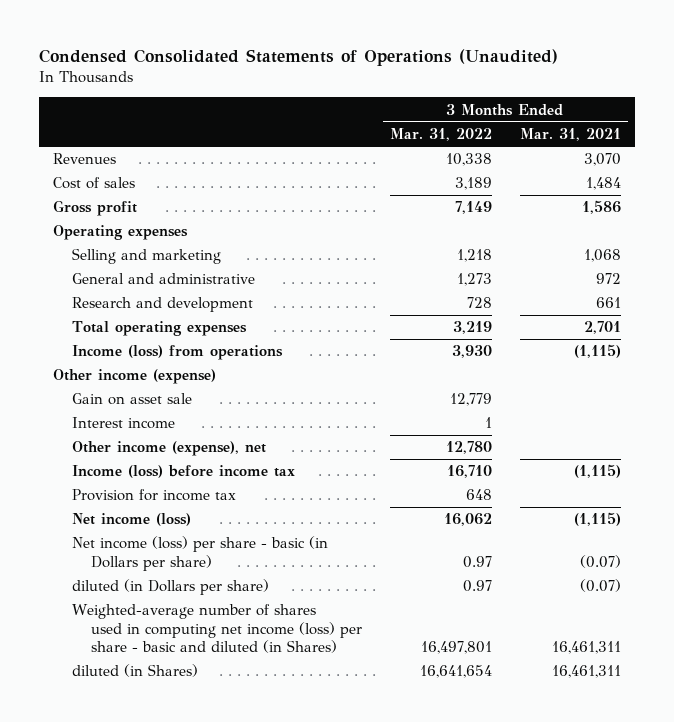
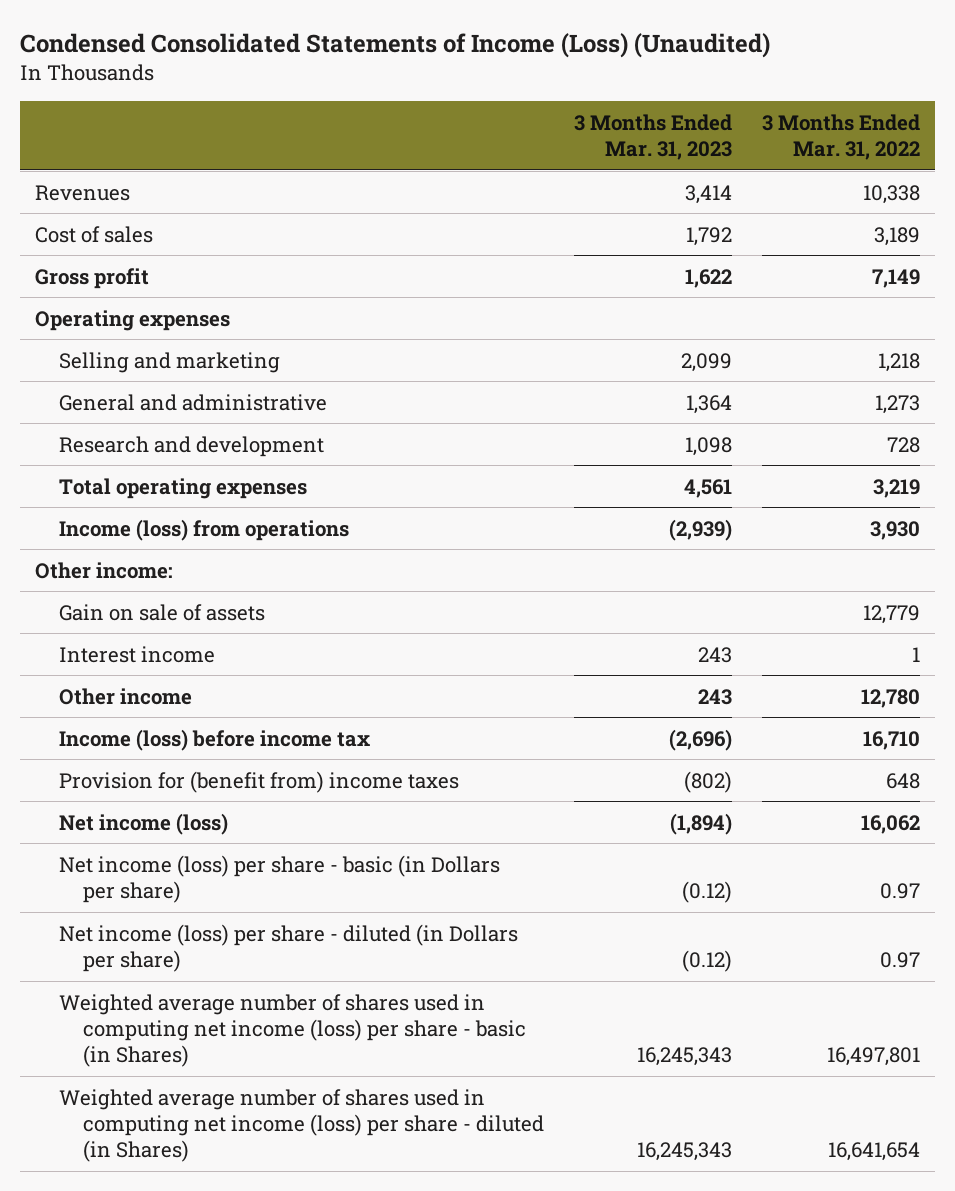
[38,49,558,67] Condensed Consolidated Statements of Operations (Unaudited) -> [20,33,771,59] Condensed Consolidated Statements of Income (Loss) (Unaudited)
[519,128,621,142] Mar. 31, 2021 -> none
none -> [573,113,732,161] 3 Months Ended Mar. 31, 2023
[52,369,216,385] Other income (expense) -> [35,561,174,579] Other income:
[71,393,192,406] Gain on asset sale -> [58,603,265,621] Gain on sale of assets
[71,441,266,457] Other income (expense), net -> [58,687,192,705] Other income
[71,489,236,502] Provision for income tax -> [58,770,459,793] Provision for (benefit from) income taxes
[71,579,269,596] diluted (in Dollars per share) -> [58,923,518,972] Net income (loss) per share - diluted (in Dollars per share)
[71,604,362,653] Weighted-average number of shares used in computing net income (loss) per share - basic and diluted (in Shares) -> [58,993,526,1068] Weighted average number of shares used in computing net income (loss) per share - basic (in Shares)
[71,664,198,678] diluted (in Shares) -> [58,1088,544,1163] Weighted average number of shares used in computing net income (loss) per share - diluted (in Shares)

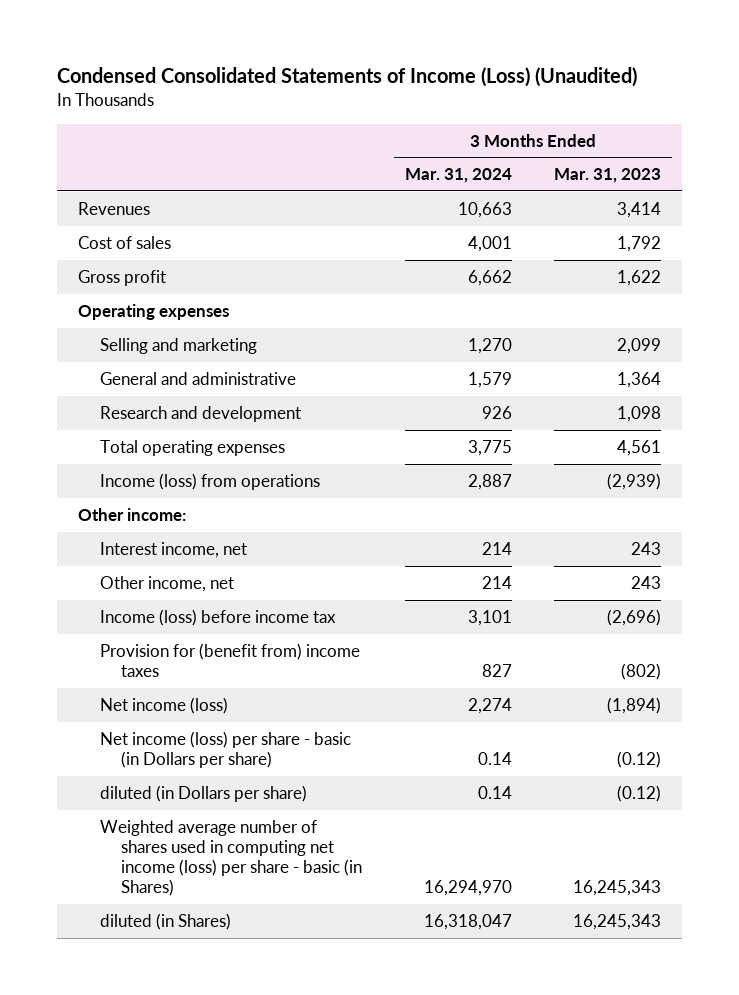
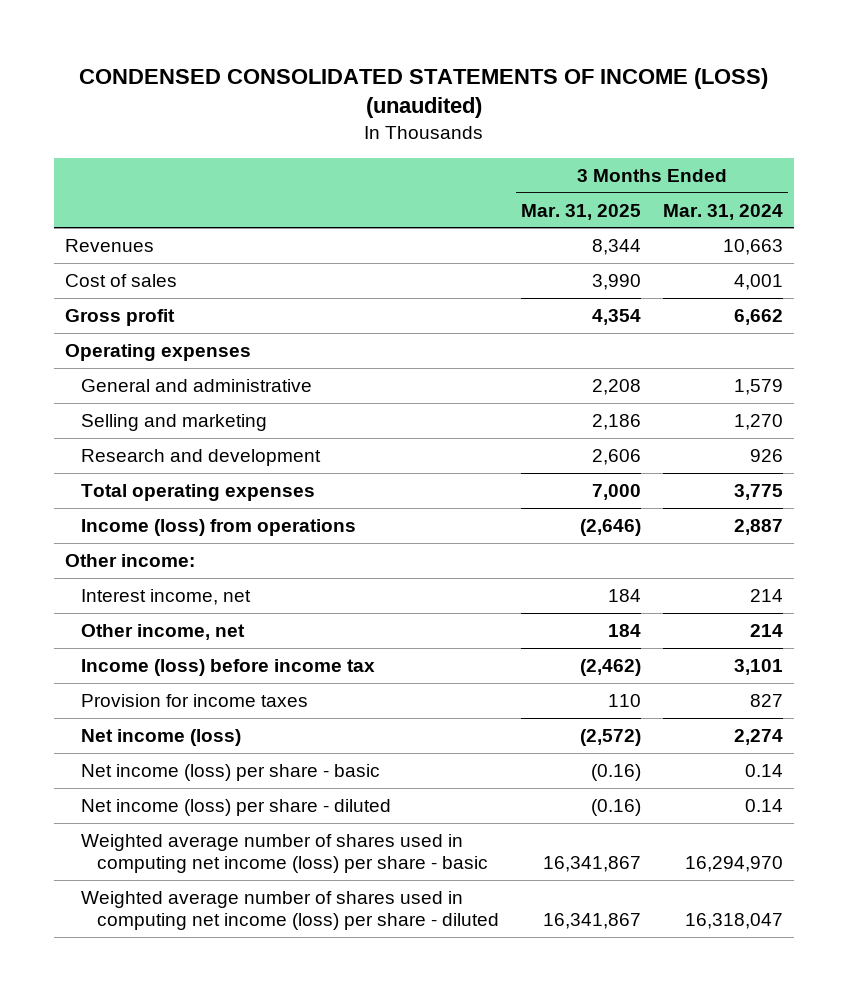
[56,67,637,88] Condensed Consolidated Statements of Income (Loss) (Unaudited) -> [79,67,769,119] CONDENSED CONSOLIDATED STATEMENTS OF INCOME (LOSS) (unaudited)
[554,168,662,184] Mar. 31, 2023 -> none
none -> [521,203,642,220] Mar. 31, 2025
[99,337,257,354] Selling and marketing -> [81,413,268,431] Selling and marketing
[99,642,360,678] Provision for (benefit from) income taxes -> [81,693,309,707] Provision for income taxes
[99,730,351,769] Net income (loss) per share - basic (in Dollars per share) -> [81,763,381,781] Net income (loss) per share - basic
[99,784,307,802] diluted (in Dollars per share) -> [81,798,392,816] Net income (loss) per share - diluted
[99,819,363,897] Weighted average number of shares used in computing net income (loss) per share - basic (in Shares) -> [81,833,489,874] Weighted average number of shares used in computing net income (loss) per share - basic
[99,912,231,930] diluted (in Shares) -> [81,890,500,931] Weighted average number of shares used in computing net income (loss) per share - diluted

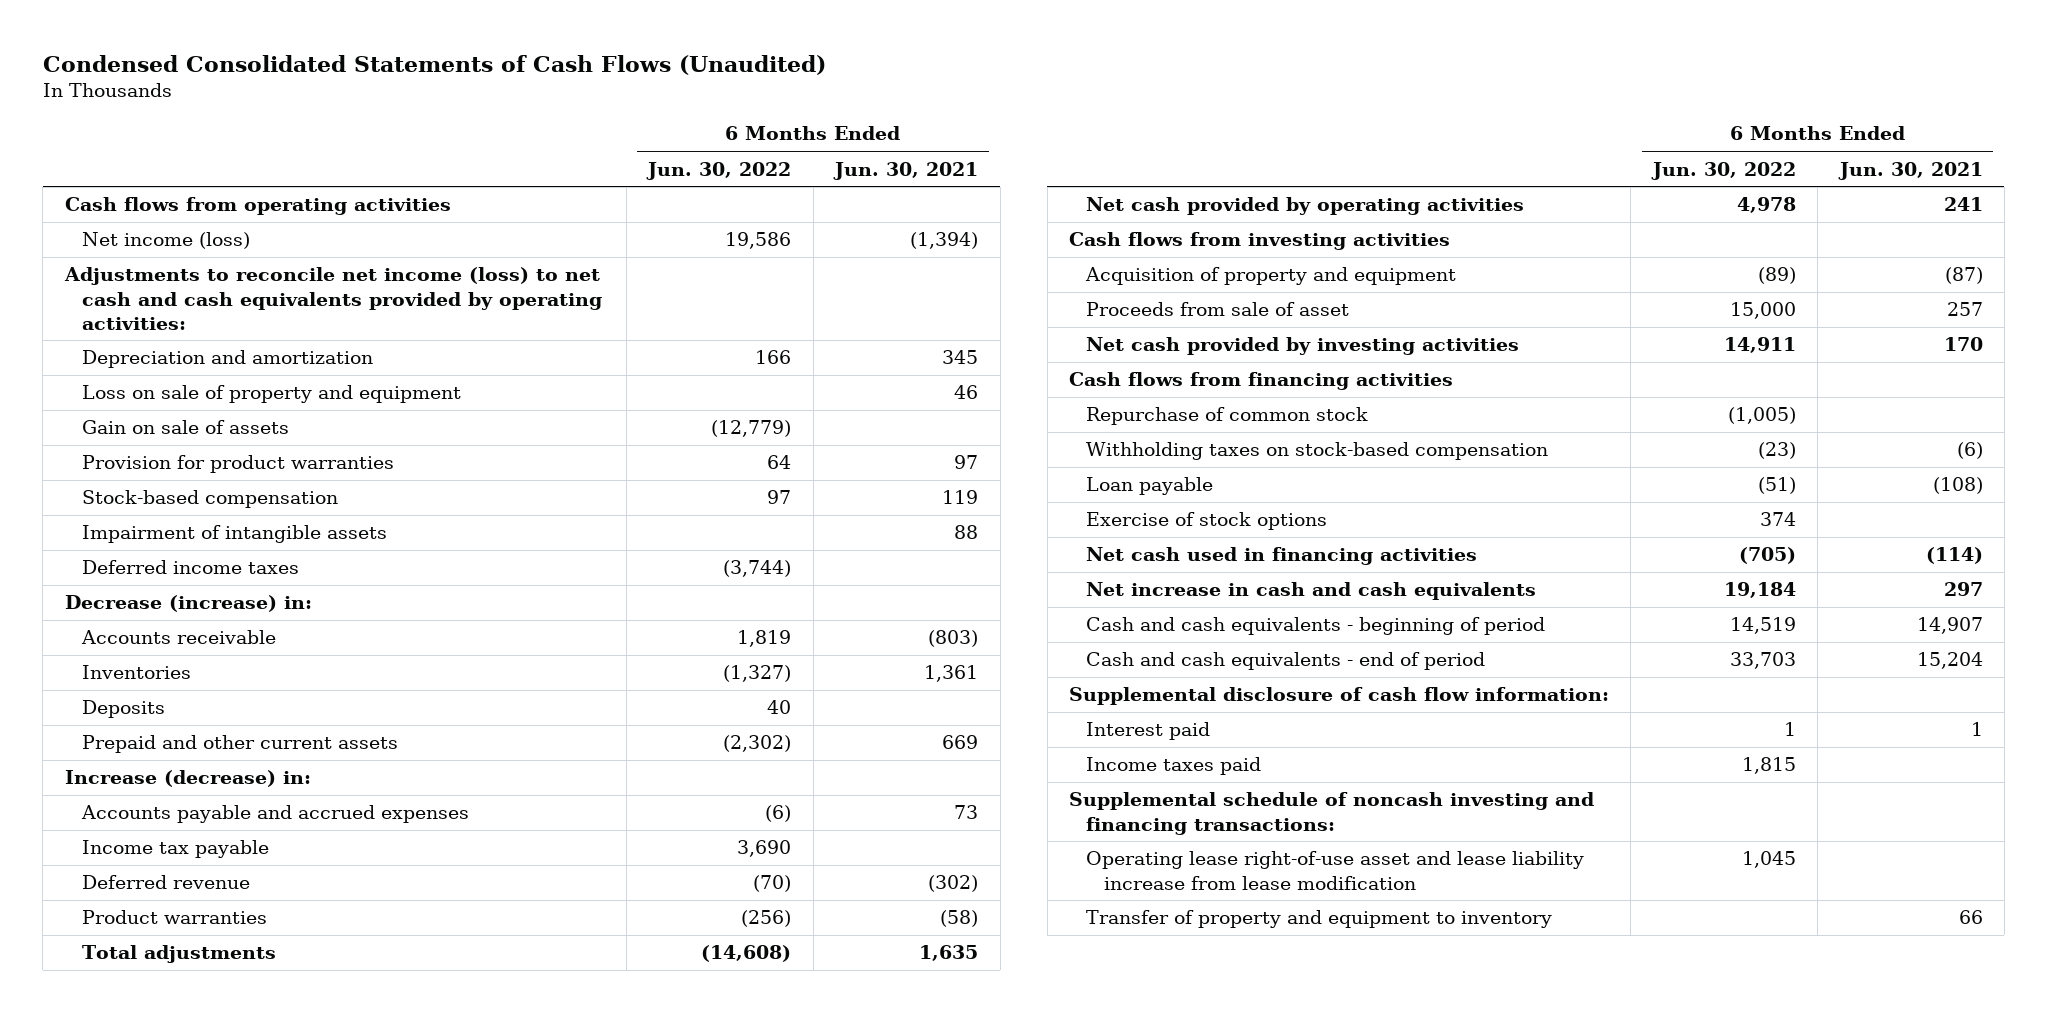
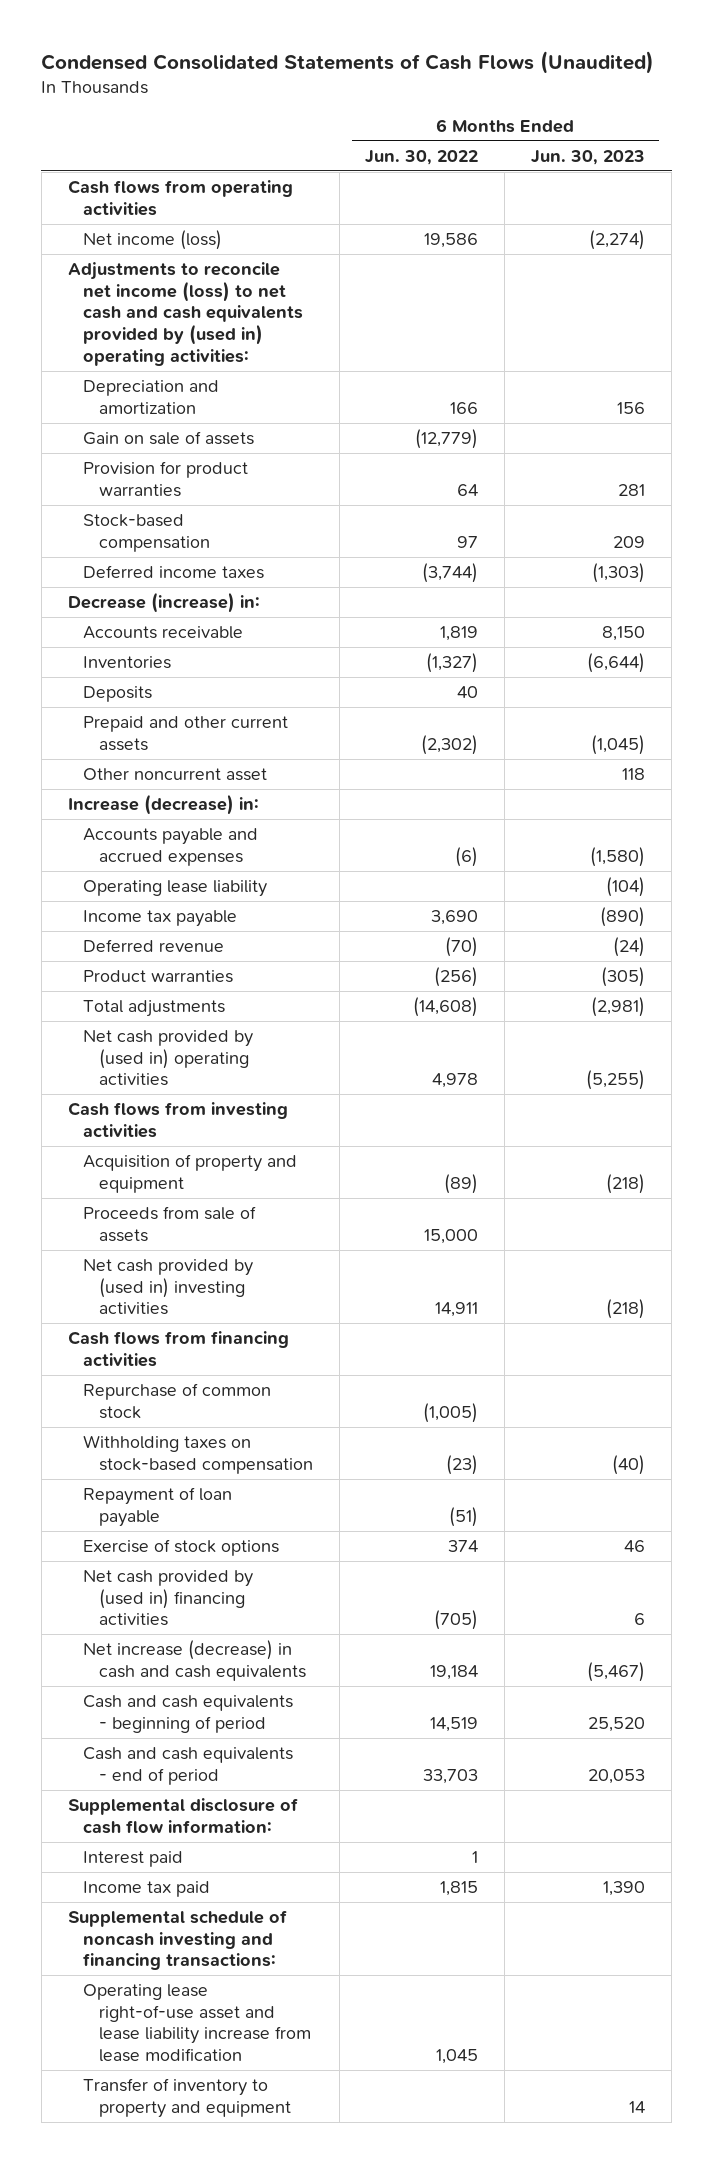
[833,161,979,180] Jun. 30, 2021 -> none
none -> [531,149,646,165] Jun. 30, 2023
[63,267,603,330] Adjustments to reconcile net income (loss) to net cash and cash equivalents provided by operating activities: -> [67,261,304,366] Adjustments to reconcile net income (loss) to net cash and cash equivalents provided by (used in) operating activities:
[82,385,462,404] Loss on sale of property and equipment -> none
[82,525,388,544] Impairment of intangible assets -> none
none -> [83,767,268,781] Other noncurrent asset
none -> [83,879,268,897] Operating lease liability
[1086,197,1525,216] Net cash provided by operating activities -> [83,1029,254,1087] Net cash provided by (used in) operating activities
[1086,302,1350,317] Proceeds from sale of asset -> [83,1205,257,1242] Proceeds from sale of assets
[1086,337,1520,356] Net cash provided by investing activities -> [83,1258,254,1316] Net cash provided by (used in) investing activities
[1086,477,1214,496] Loan payable -> [83,1486,233,1527] Repayment of loan payable
[1086,547,1478,566] Net cash used in financing activities -> [83,1569,254,1627] Net cash provided by (used in) financing activities
[1086,582,1537,601] Net increase in cash and cash equivalents -> [83,1639,306,1681] Net increase (decrease) in cash and cash equivalents
[1086,757,1262,776] Income taxes paid -> [83,1880,211,1897] Income tax paid
[1086,910,1553,929] Transfer of property and equipment to inventory -> [83,2077,291,2118] Transfer of inventory to property and equipment

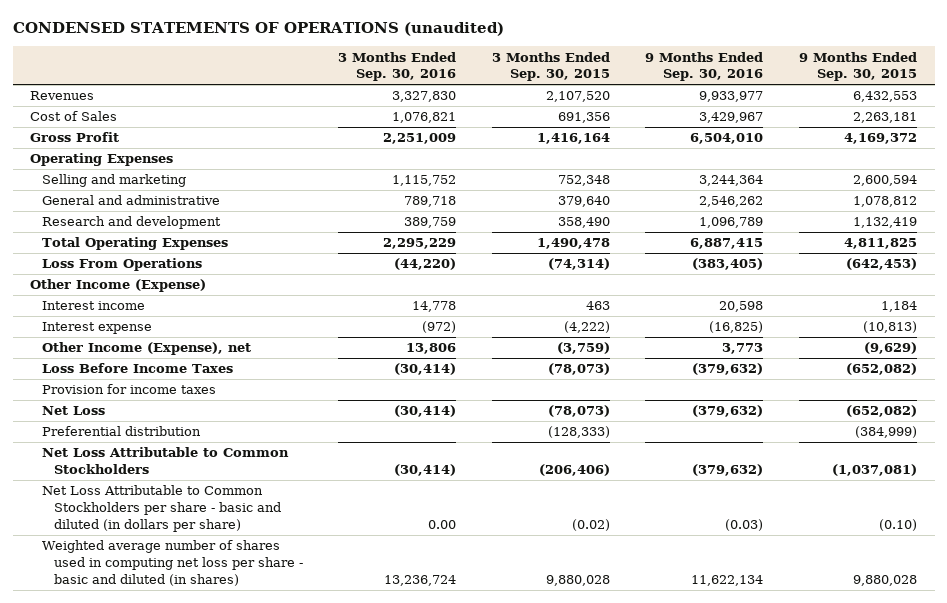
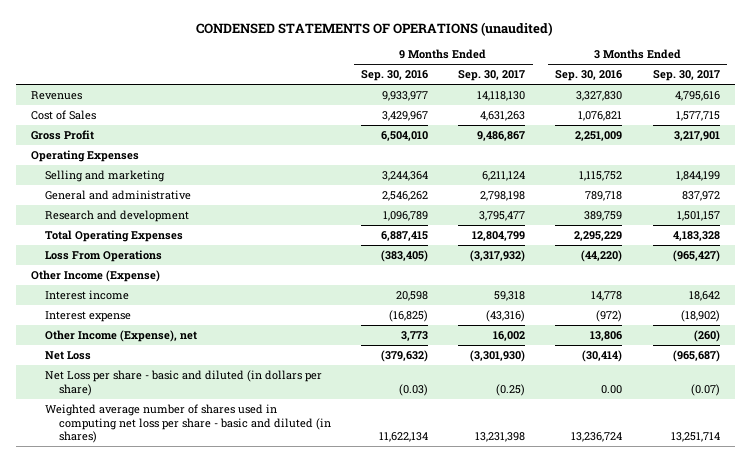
[491,51,610,82] 3 Months Ended Sep. 30, 2015 -> none
[798,51,917,82] 9 Months Ended Sep. 30, 2015 -> none
none -> [458,70,526,82] Sep. 30, 2017
none -> [652,70,720,82] Sep. 30, 2017
[42,363,234,374] Loss Before Income Taxes -> none
[42,384,217,395] Provision for income taxes -> none
[42,426,202,437] Preferential distribution -> none
[42,447,290,475] Net Loss Attributable to Common Stockholders -> none
[42,485,281,533] Net Loss Attributable to Common Stockholders per share - basic and diluted (in dollars per share) -> [44,370,322,396] Net Loss per share - basic and diluted (in dollars per share)

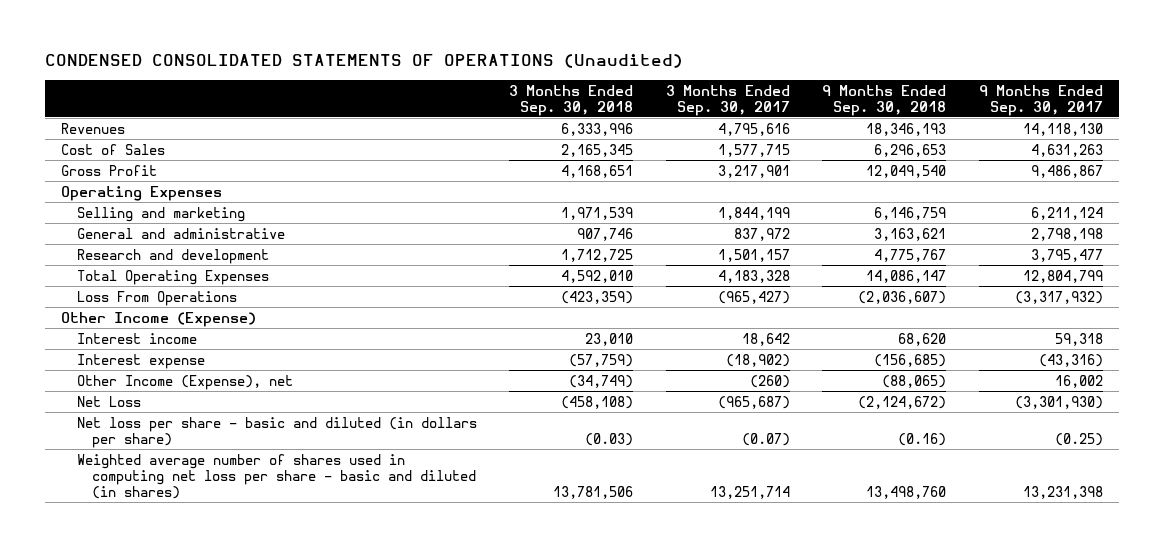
[196,21,554,36] CONDENSED STATEMENTS OF OPERATIONS (unaudited) -> [44,54,683,69] CONDENSED CONSOLIDATED STATEMENTS OF OPERATIONS (Unaudited)
[361,70,429,82] Sep. 30, 2016 -> none
[555,70,623,82] Sep. 30, 2016 -> none
none -> [509,84,634,116] 3 Months Ended Sep. 30, 2018
none -> [822,84,947,116] 9 Months Ended Sep. 30, 2018
[44,370,322,396] Net Loss per share - basic and diluted (in dollars per share) -> [76,416,477,448] Net loss per share - basic and diluted (in dollars per share)

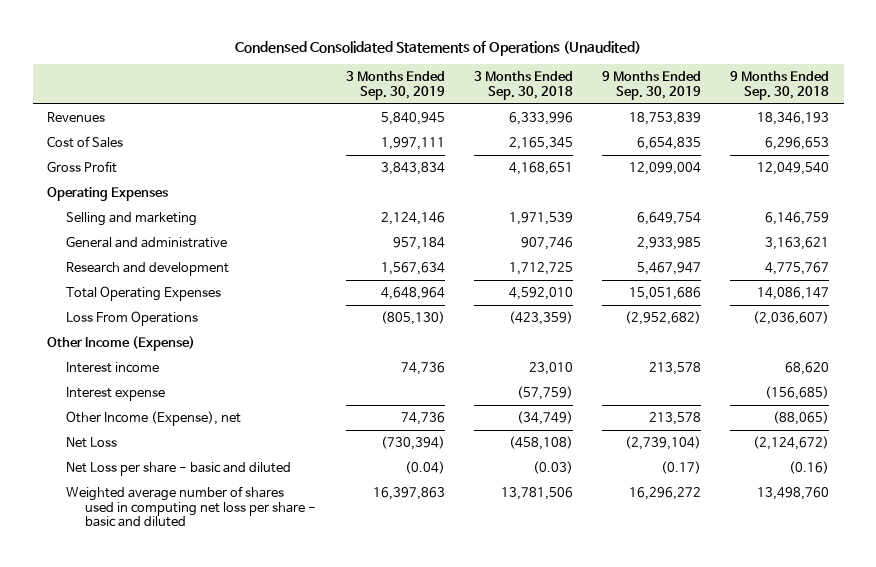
[44,54,683,69] CONDENSED CONSOLIDATED STATEMENTS OF OPERATIONS (Unaudited) -> [235,40,642,56] Condensed Consolidated Statements of Operations (Unaudited)
[665,84,790,116] 3 Months Ended Sep. 30, 2017 -> none
[978,84,1103,116] 9 Months Ended Sep. 30, 2017 -> none
none -> [345,70,445,100] 3 Months Ended Sep. 30, 2019
none -> [601,70,701,100] 9 Months Ended Sep. 30, 2019
[76,416,477,448] Net loss per share - basic and diluted (in dollars per share) -> [66,461,292,476] Net Loss per share - basic and diluted
[76,453,477,499] Weighted average number of shares used in computing net loss per share - basic and diluted (in shares) -> [66,485,317,528] Weighted average number of shares used in computing net loss per share - basic and diluted

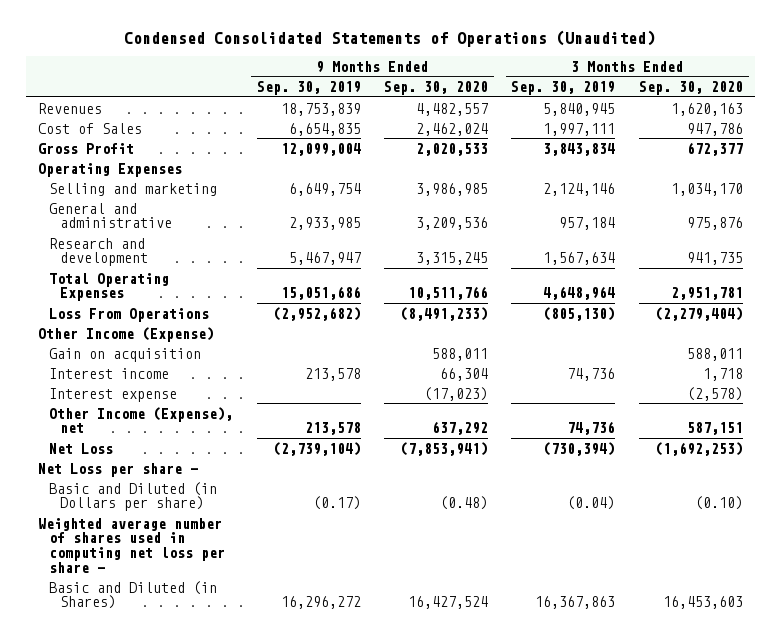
[473,70,573,100] 3 Months Ended Sep. 30, 2018 -> none
[730,70,830,100] 9 Months Ended Sep. 30, 2018 -> none
none -> [383,80,488,95] Sep. 30, 2020
none -> [638,80,743,95] Sep. 30, 2020
none -> [49,347,202,362] Gain on acquisition
none -> [37,462,198,477] Net Loss per share -
[66,461,292,476] Net Loss per share - basic and diluted -> [49,481,218,512] Basic and Diluted (in Dollars per share)
none -> [37,517,226,573] Weighted average number of shares used in computing net loss per share -
[66,485,317,528] Weighted average number of shares used in computing net loss per share - basic and diluted -> [49,580,218,610] Basic and Diluted (in Shares)
[372,486,445,500] 16,397,863 -> [535,596,616,610] 16,367,863

